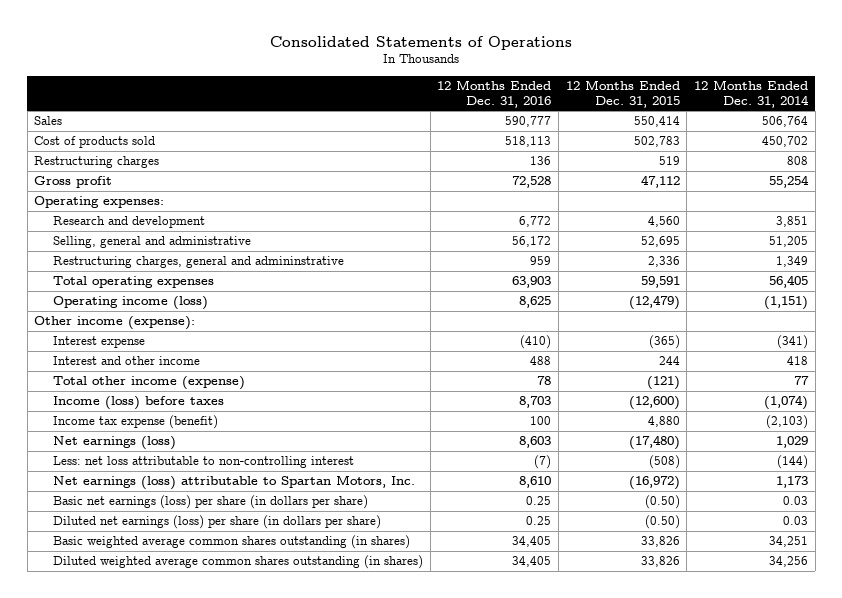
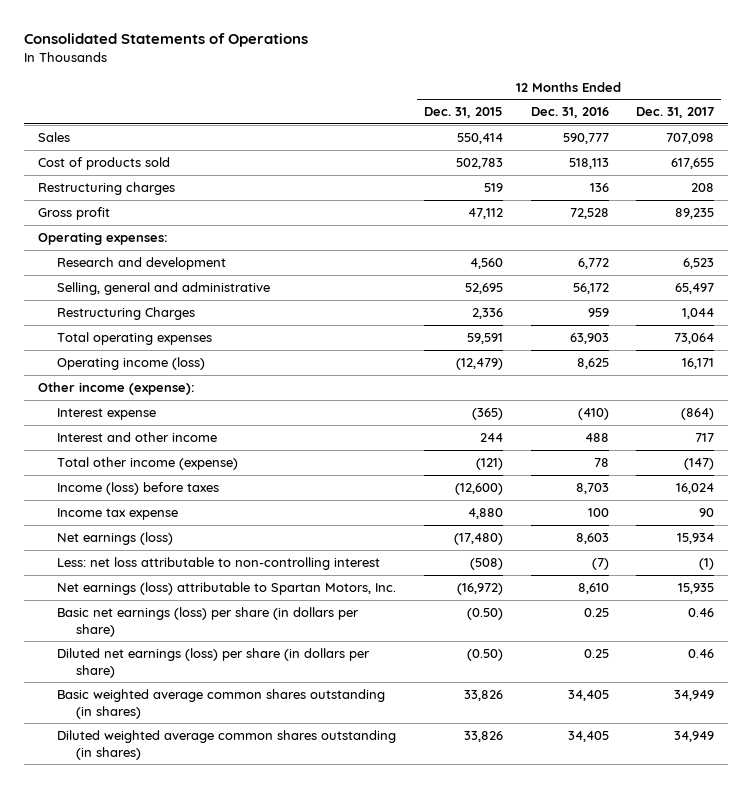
[694,79,810,109] 12 Months Ended Dec. 31, 2014 -> none
none -> [636,107,715,119] Dec. 31, 2017
[53,256,345,269] Restructuring charges, general and admininstrative -> [56,306,195,320] Restructuring Charges
[53,415,219,430] Income tax expense (benefit) -> [56,507,178,520] Income tax expense

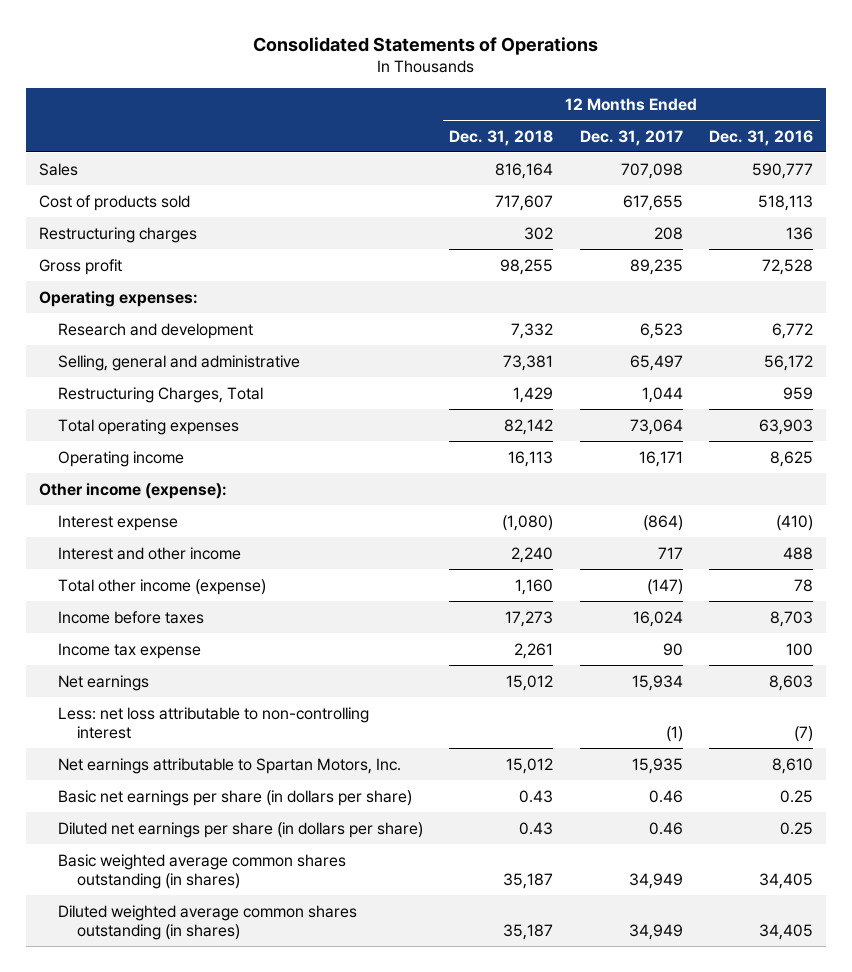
[423,107,503,119] Dec. 31, 2015 -> none
none -> [449,129,554,146] Dec. 31, 2018
[56,306,195,320] Restructuring Charges -> [57,386,263,403] Restructuring Charges, Total
[56,356,205,370] Operating income (loss) -> [57,450,184,467] Operating income
[56,481,219,495] Income (loss) before taxes -> [57,610,204,624] Income before taxes
[56,531,173,545] Net earnings (loss) -> [57,674,149,691] Net earnings
[56,581,396,595] Net earnings (loss) attributable to Spartan Motors, Inc. -> [57,757,401,774] Net earnings attributable to Spartan Motors, Inc.
[56,606,359,637] Basic net earnings (loss) per share (in dollars per share) -> [57,789,412,806] Basic net earnings per share (in dollars per share)
[56,647,370,678] Diluted net earnings (loss) per share (in dollars per share) -> [57,821,423,838] Diluted net earnings per share (in dollars per share)

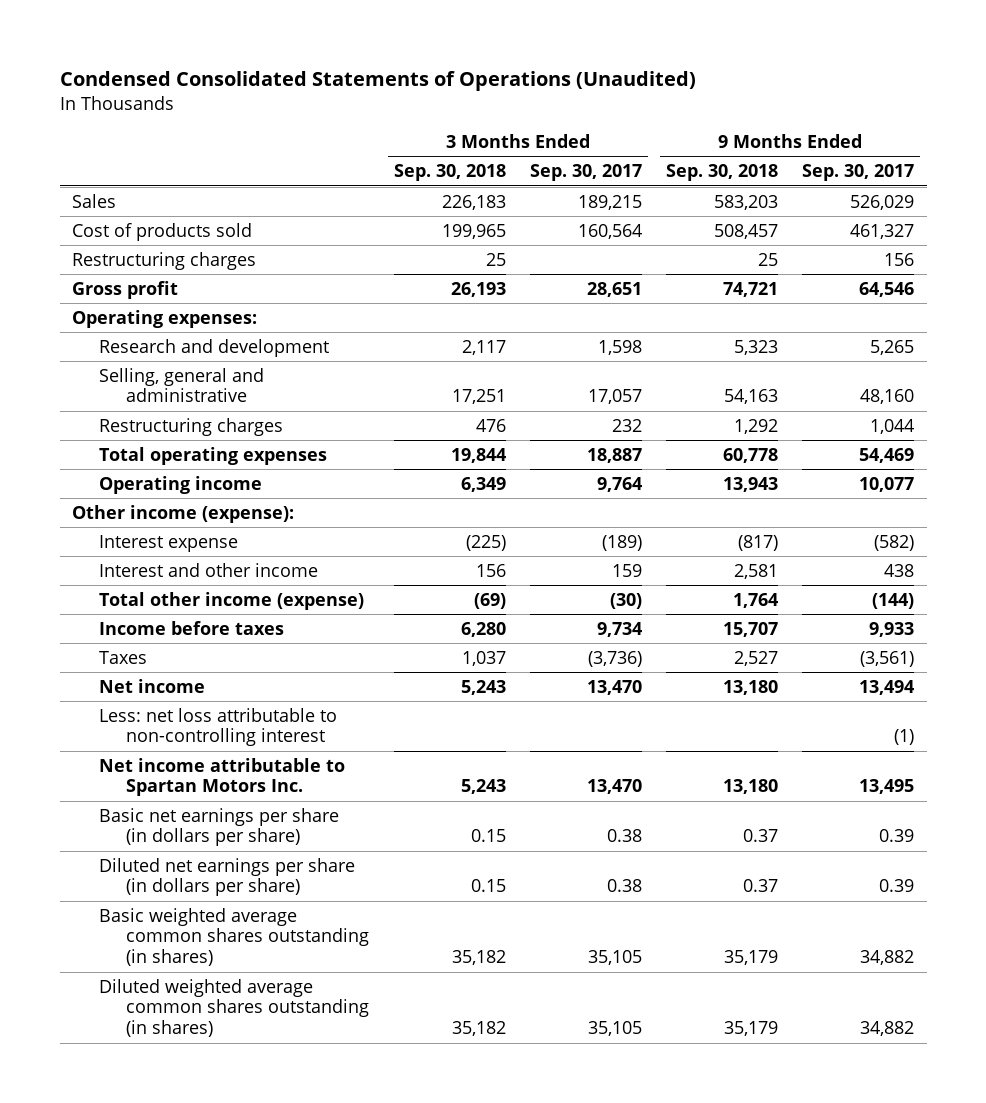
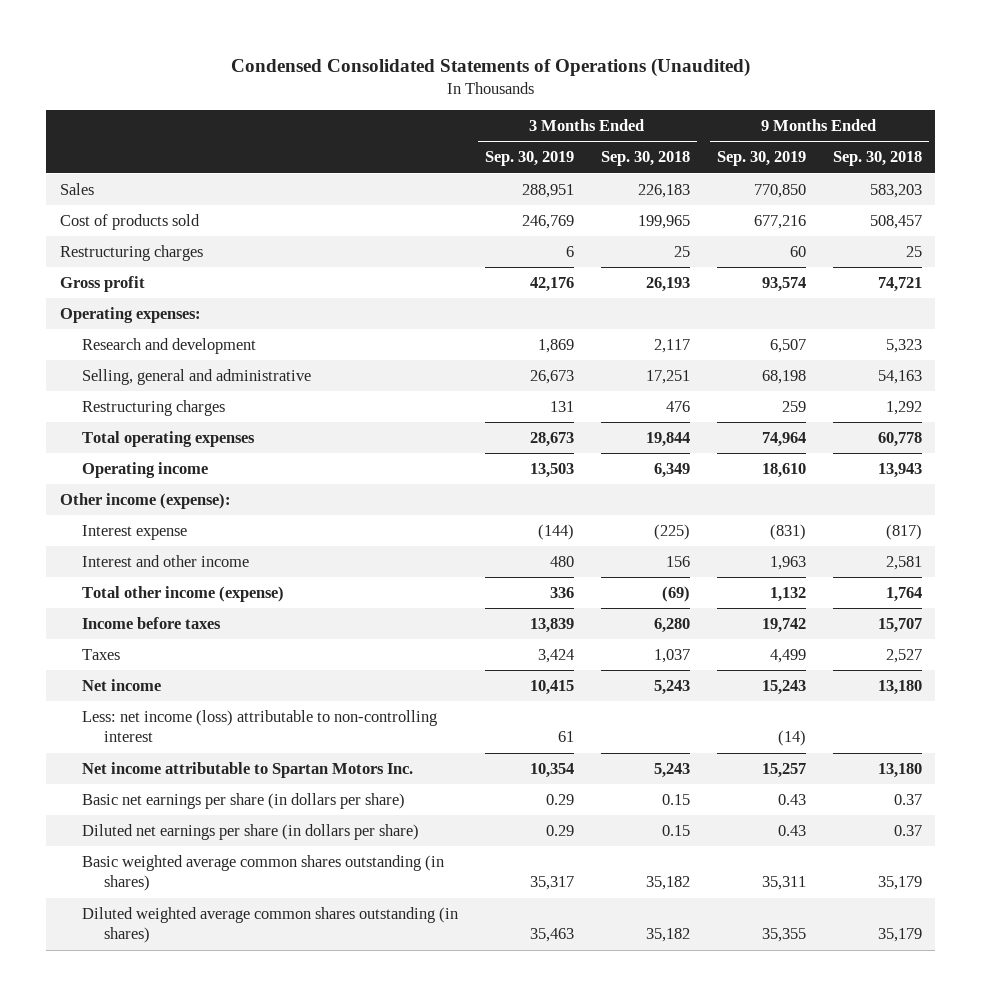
[529,164,642,182] Sep. 30, 2017 -> none
[802,164,915,182] Sep. 30, 2017 -> none
none -> [485,151,575,167] Sep. 30, 2019
none -> [716,151,806,167] Sep. 30, 2019
[99,707,338,747] Less: net loss attributable to non-controlling interest -> [82,709,438,743] Less: net income (loss) attributable to non-controlling interest

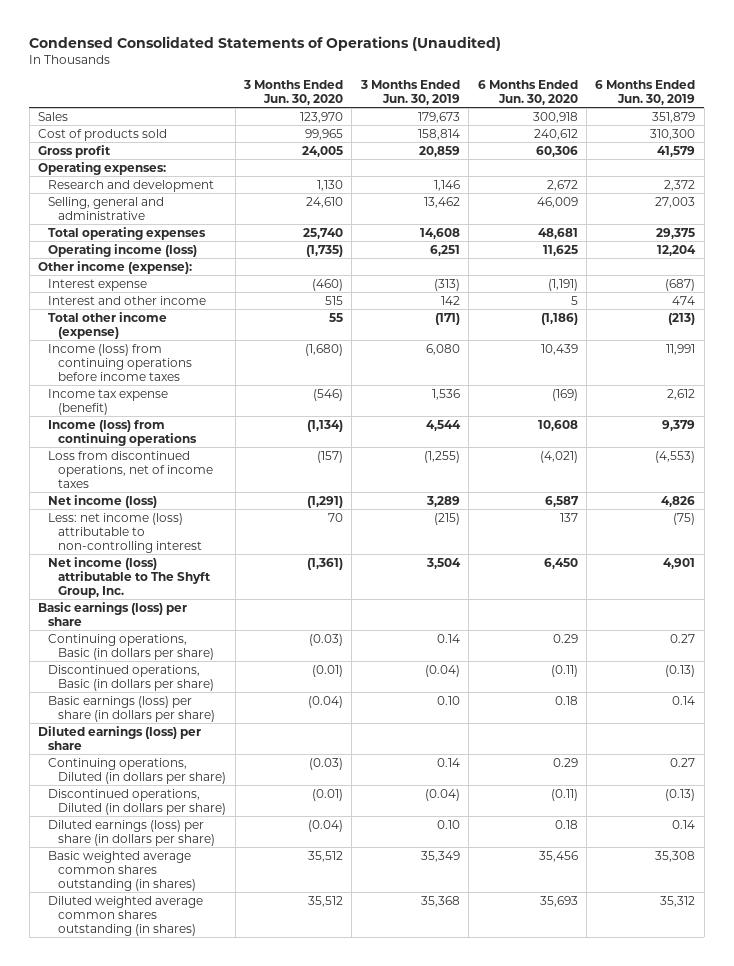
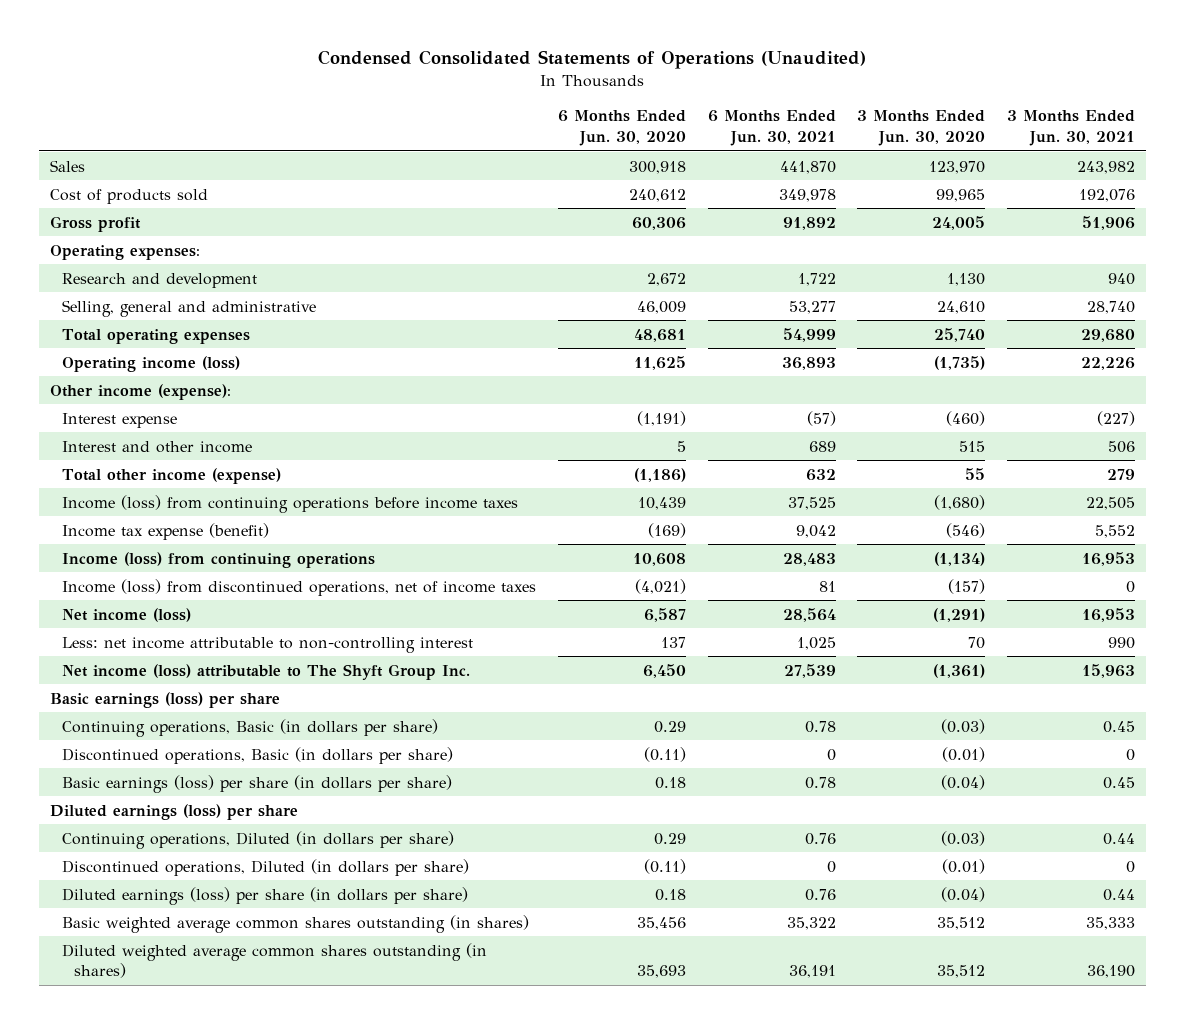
[359,79,460,105] 3 Months Ended Jun. 30, 2019 -> none
[595,79,696,105] 6 Months Ended Jun. 30, 2019 -> none
none -> [707,110,836,147] 6 Months Ended Jun. 30, 2021
none -> [1007,110,1136,147] 3 Months Ended Jun. 30, 2021
[48,450,214,489] Loss from discontinued operations, net of income taxes -> [61,578,536,596] Income (loss) from discontinued operations, net of income taxes
[48,512,203,554] Less: net income (loss) attributable to non-controlling interest -> [61,636,473,653] Less: net income attributable to non-controlling interest
[48,556,212,599] Net income (loss) attributable to The Shyft Group, Inc. -> [61,663,470,680] Net income (loss) attributable to The Shyft Group Inc.

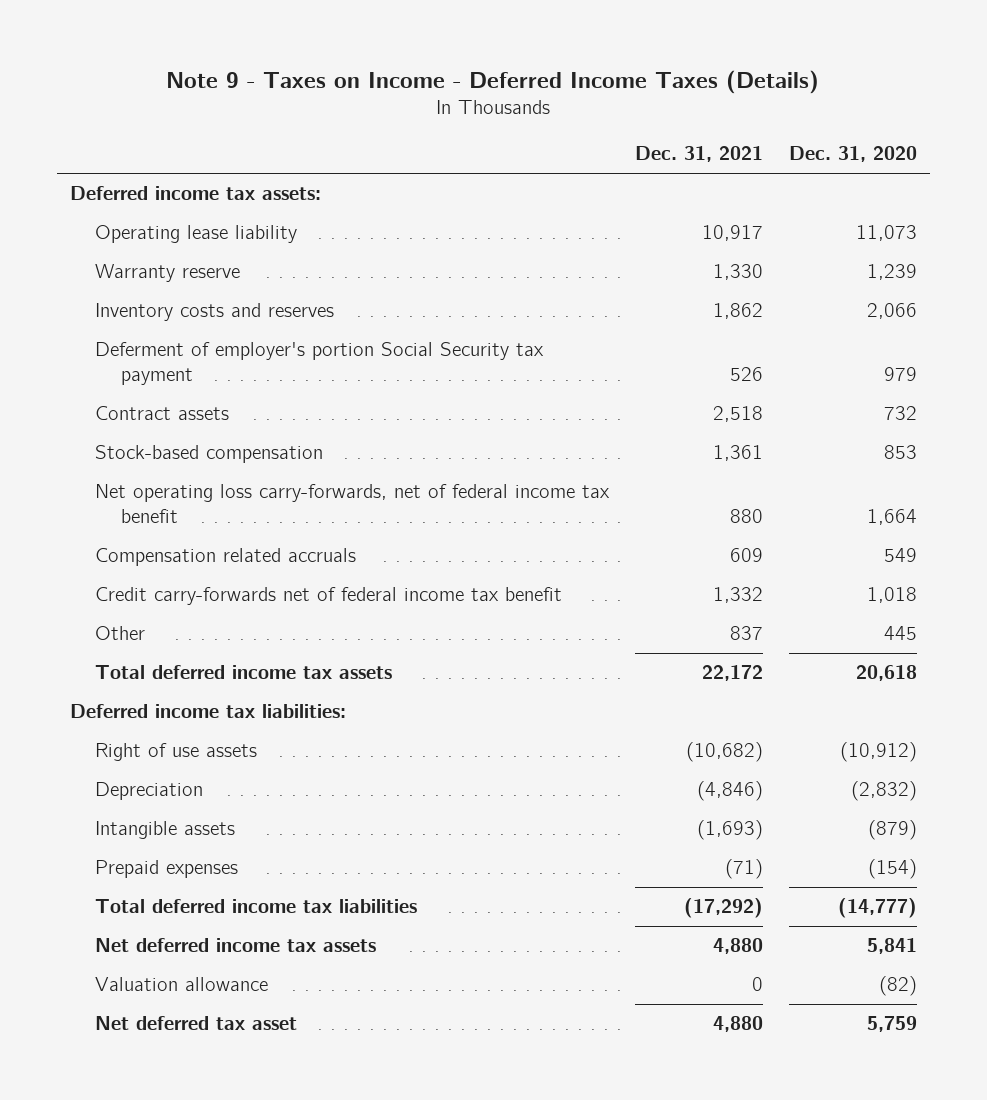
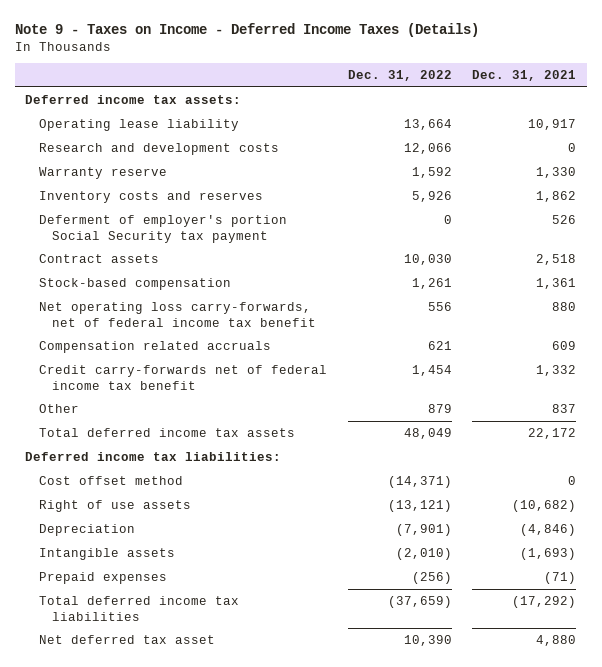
[788,146,917,163] Dec. 31, 2020 -> none
none -> [347,69,452,81] Dec. 31, 2022
none -> [38,142,279,155] Research and development costs
none -> [38,475,183,485] Cost offset method
[95,938,377,953] Net deferred income tax assets -> none
[95,977,269,992] Valuation allowance -> none

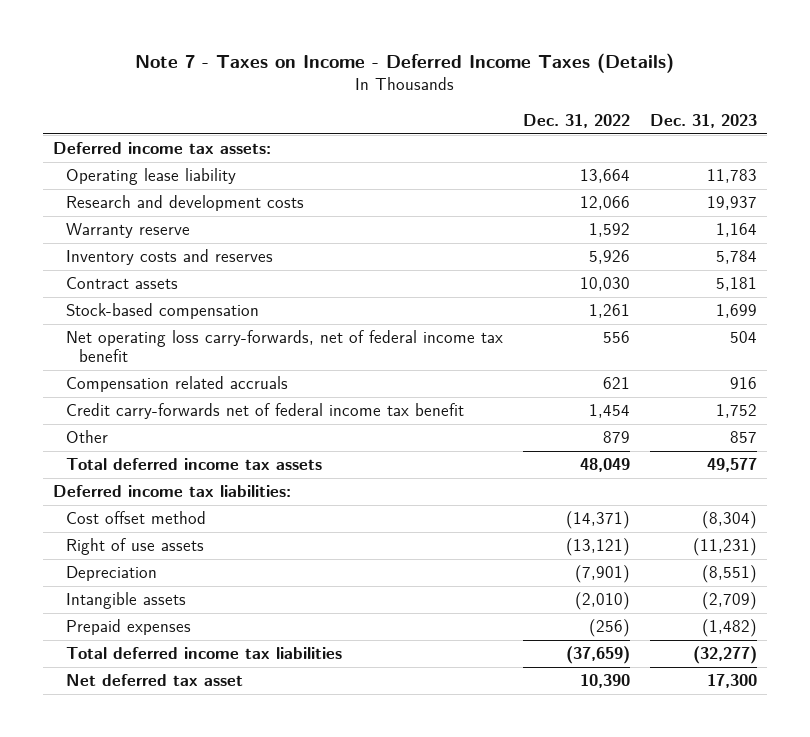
[15,23,480,38] Note 9 - Taxes on Income - Deferred Income Taxes (Details) -> [134,53,674,74] Note 7 - Taxes on Income - Deferred Income Taxes (Details)
[472,69,577,81] Dec. 31, 2021 -> none
none -> [649,113,757,128] Dec. 31, 2023
[38,214,287,243] Deferment of employer's portion Social Security tax payment -> none

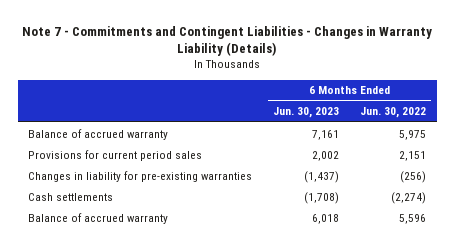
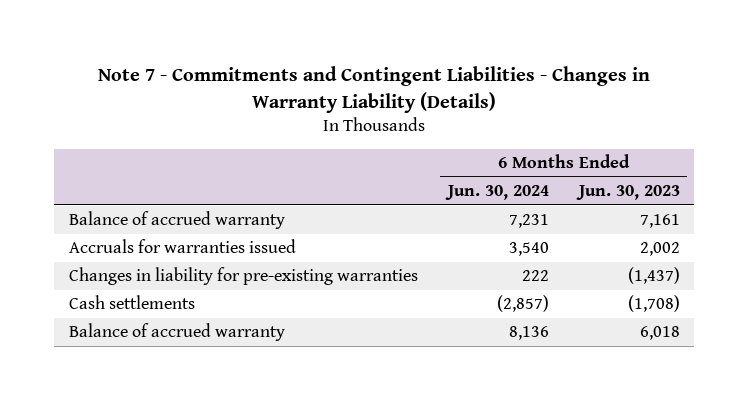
[360,107,427,119] Jun. 30, 2022 -> none
none -> [444,185,549,201] Jun. 30, 2024
[28,149,203,161] Provisions for current period sales -> [68,239,296,254] Accruals for warranties issued

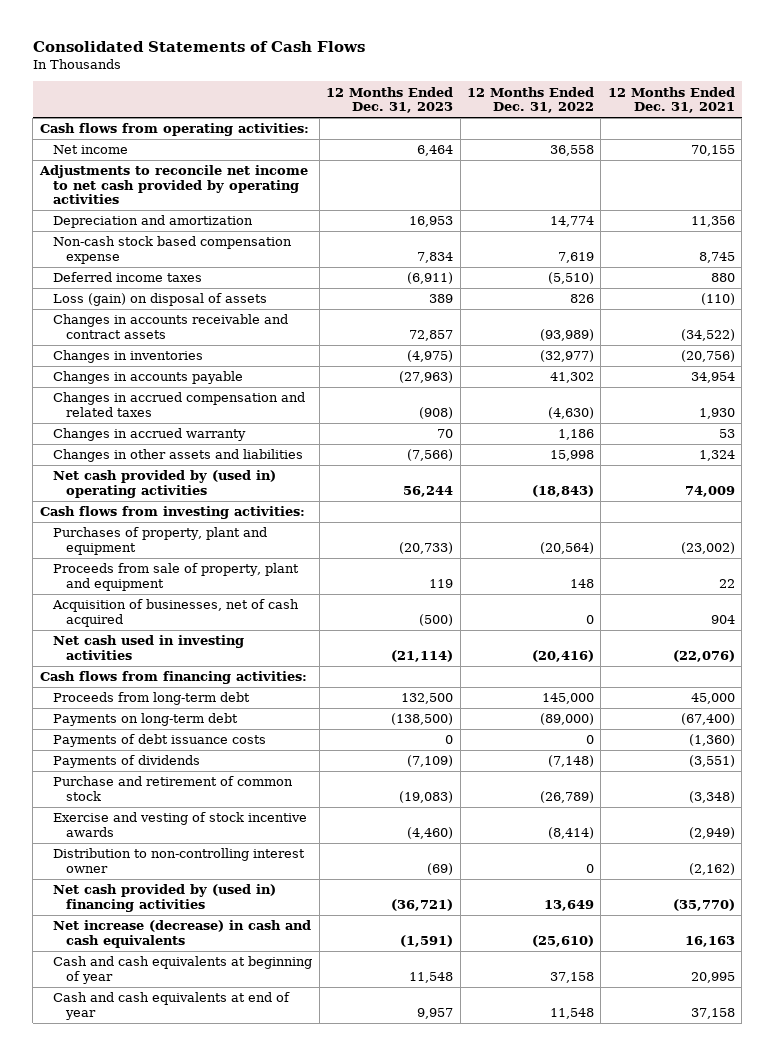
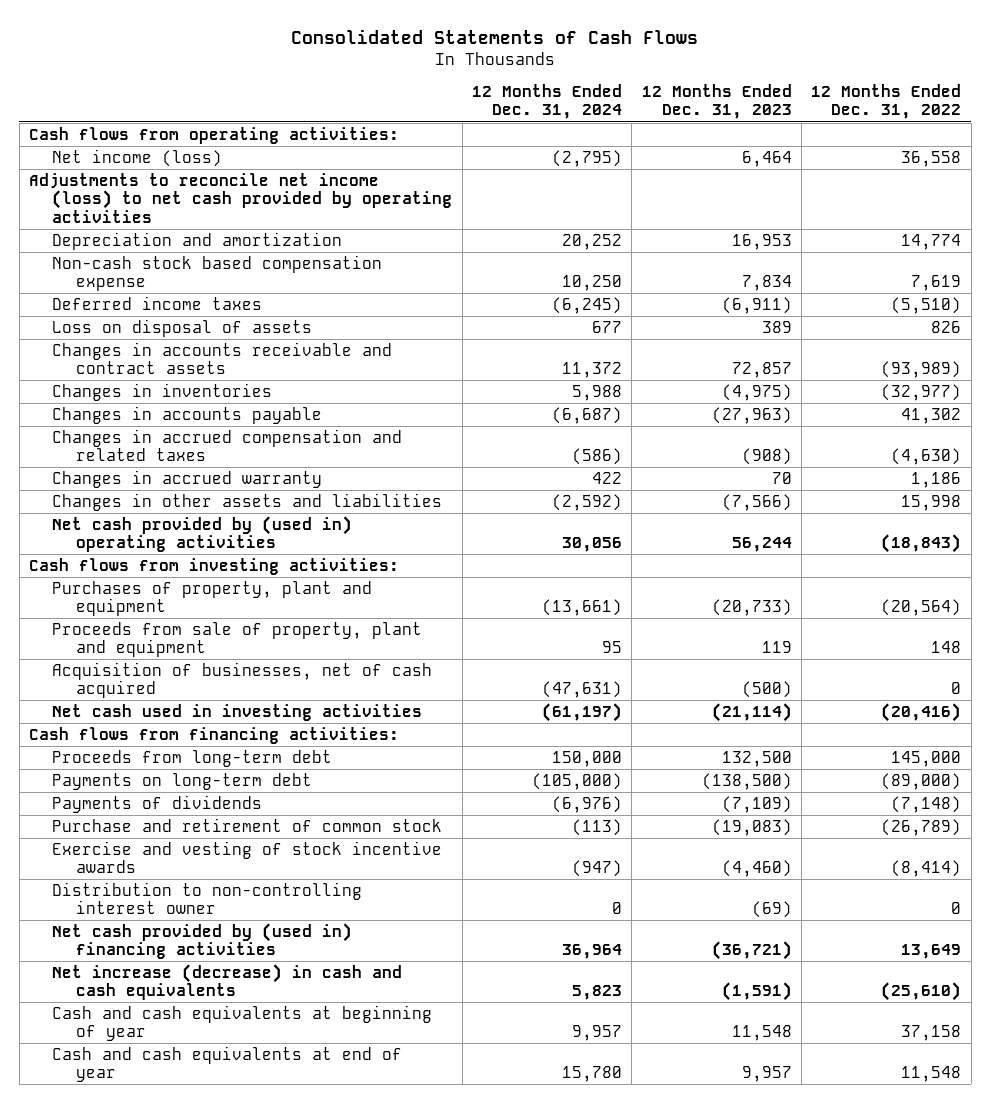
[607,86,735,114] 12 Months Ended Dec. 31, 2021 -> none
none -> [472,84,623,120] 12 Months Ended Dec. 31, 2024
[53,145,129,155] Net income -> [52,148,223,167] Net income (loss)
[38,165,308,205] Adjustments to reconcile net income to net cash provided by operating activities -> [29,172,453,223] Adjustments to reconcile net income (loss) to net cash provided by operating activities
[53,293,268,307] Loss (gain) on disposal of assets -> [52,318,313,337] Loss on disposal of assets
[53,734,267,748] Payments of debt issuance costs -> none

